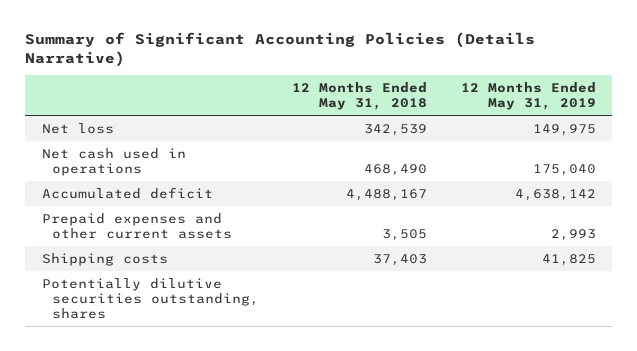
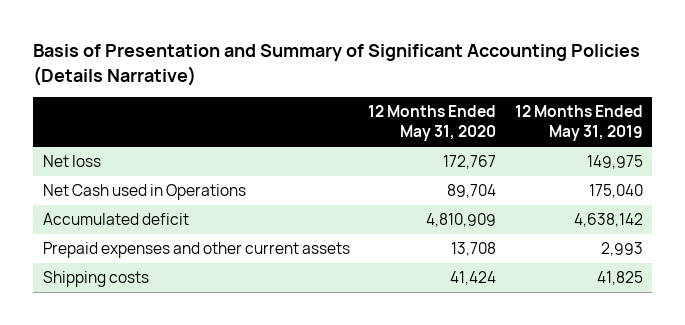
[24,32,535,68] Summary of Significant Accounting Policies (Details Narrative) -> [33,44,641,86] Basis of Presentation and Summary of Significant Accounting Policies (Details Narrative)
[292,82,428,111] 12 Months Ended May 31, 2018 -> none
none -> [368,105,497,142] 12 Months Ended May 31, 2020
[41,147,186,176] Net cash used in operations -> [42,184,246,201] Net Cash used in Operations
[41,277,259,320] Potentially dilutive securities outstanding, shares -> none

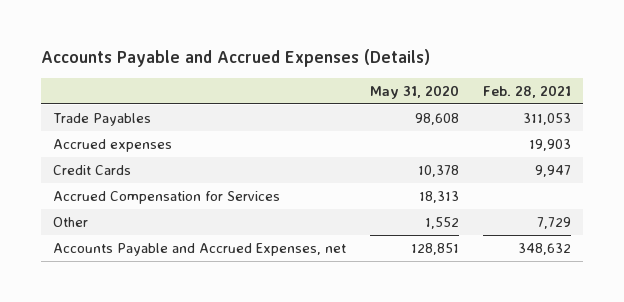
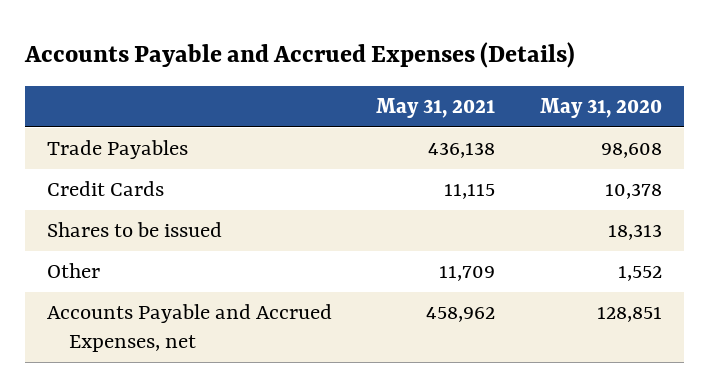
[482,84,571,98] Feb. 28, 2021 -> none
none -> [376,98,496,119] May 31, 2021
[52,138,172,152] Accrued expenses -> none
[52,190,280,204] Accrued Compensation for Services -> [47,222,223,238] Shares to be issued

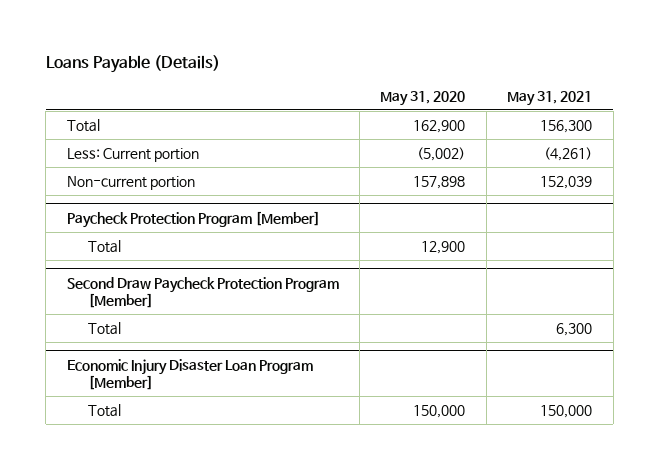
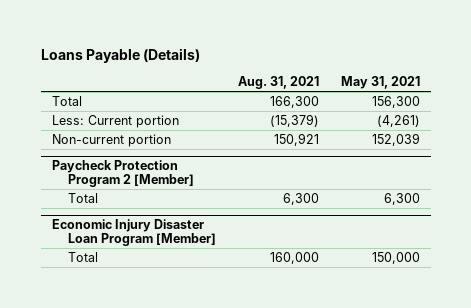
[380,90,466,106] May 31, 2020 -> none
none -> [237,75,319,89] Aug. 31, 2021
[66,210,320,228] Paycheck Protection Program [Member] -> none
[87,240,121,254] Total -> none
[66,276,339,308] Second Draw Paycheck Protection Program [Member] -> [51,160,194,188] Paycheck Protection Program 2 [Member]

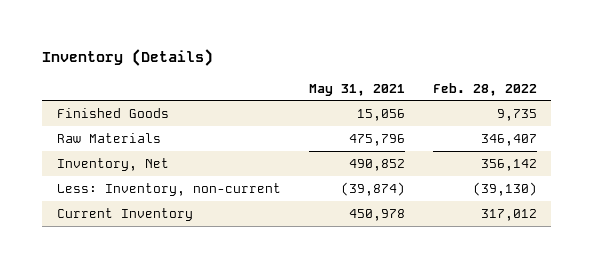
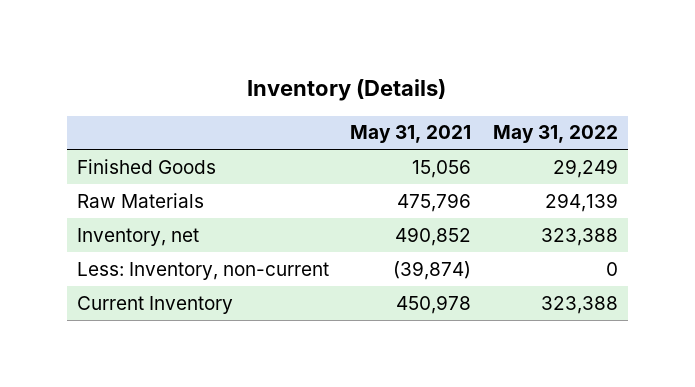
[433,82,538,96] Feb. 28, 2022 -> none
none -> [492,125,618,144] May 31, 2022
[56,158,169,172] Inventory, Net -> [77,227,200,246] Inventory, net

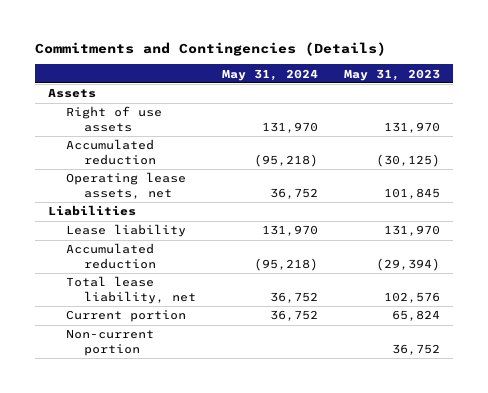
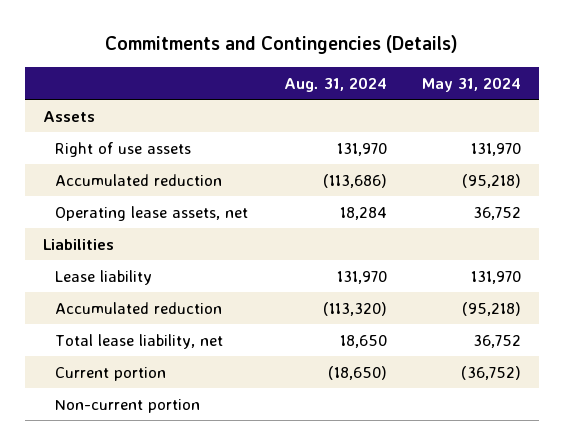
[343,68,440,81] May 31, 2023 -> none
none -> [283,76,387,92] Aug. 31, 2024
[269,310,318,322] 36,752 -> [461,365,522,380] (36,752)

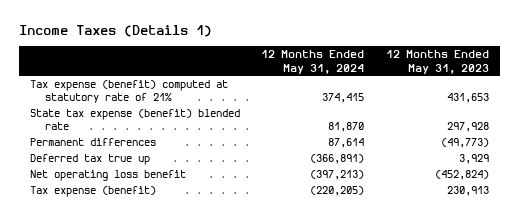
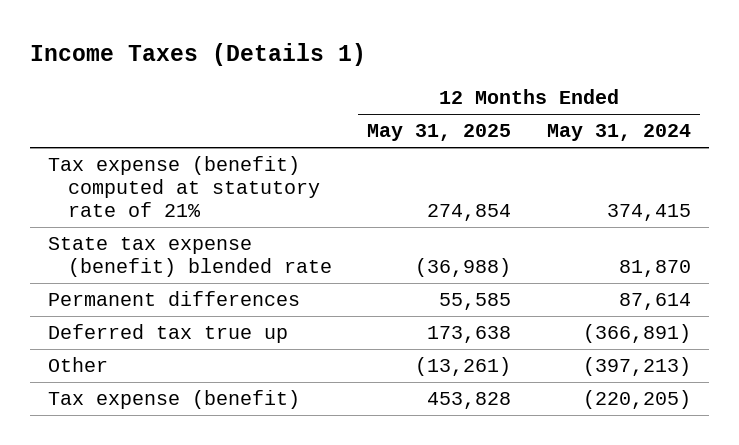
[385,50,489,74] 12 Months Ended May 31, 2023 -> none
none -> [367,124,512,142] May 31, 2025
[29,170,186,182] Net operating loss benefit -> [47,357,108,373] Other

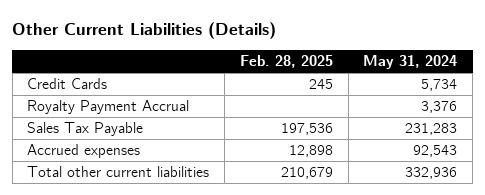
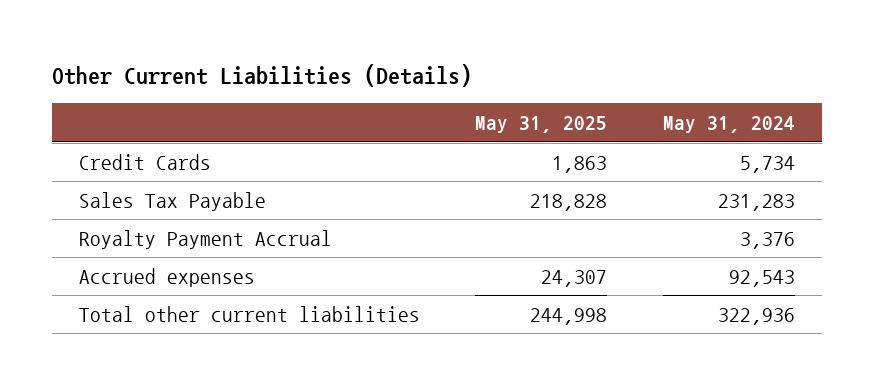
[239,55,333,69] Feb. 28, 2025 -> none
none -> [475,115,608,133] May 31, 2025
[27,100,190,115] Royalty Payment Accrual -> [79,229,333,249] Royalty Payment Accrual
[405,167,458,180] 332,936 -> [717,307,795,325] 322,936

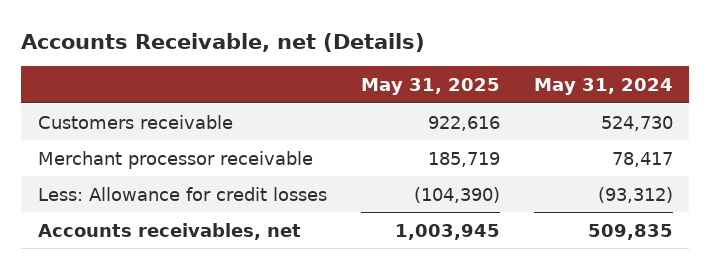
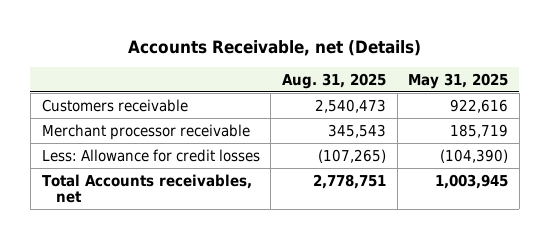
[533,77,673,95] May 31, 2024 -> none
none -> [281,72,386,89] Aug. 31, 2025
[38,222,302,240] Accounts receivables, net -> [41,173,252,204] Total Accounts receivables, net

